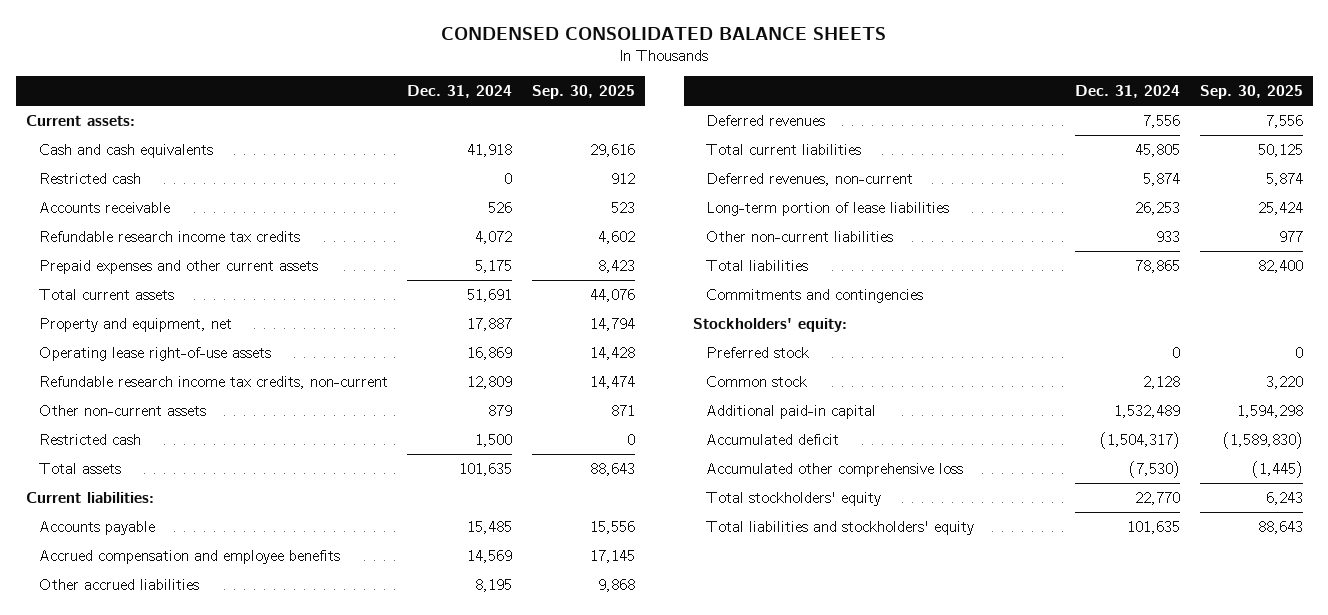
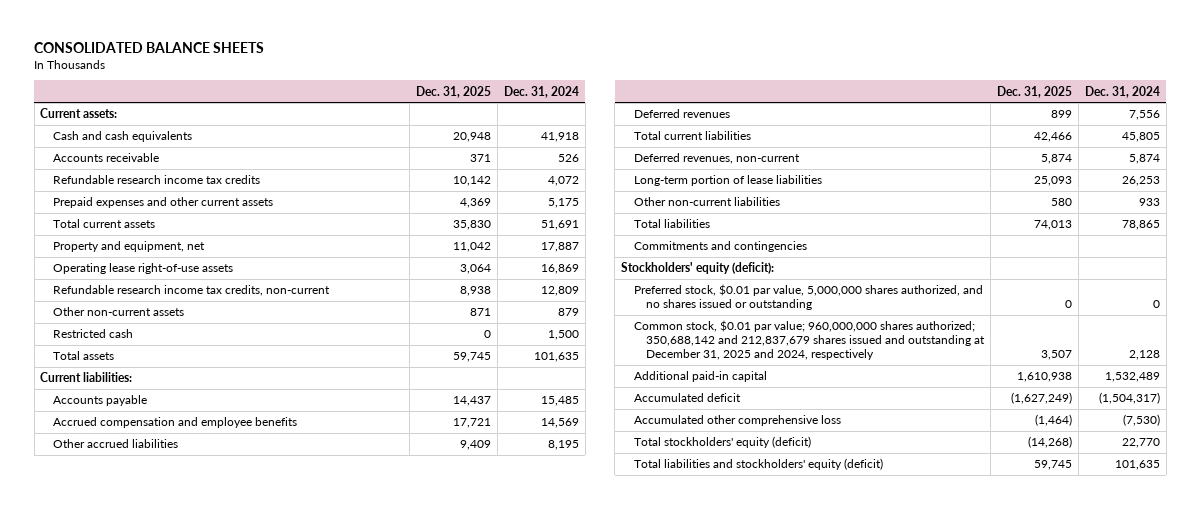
[441,26,887,40] CONDENSED CONSOLIDATED BALANCE SHEETS -> [34,41,265,53] CONSOLIDATED BALANCE SHEETS
[531,85,635,100] Sep. 30, 2025 -> none
none -> [415,85,491,98] Dec. 31, 2025
[38,172,141,184] Restricted cash -> none
[693,317,848,332] Stockholders' equity: -> [621,262,775,275] Stockholders' equity (deficit):
[706,346,810,358] Preferred stock -> [633,284,983,311] Preferred stock, $0.01 par value, 5,000,000 shares authorized, and no shares issued or outstanding
[706,375,808,387] Common stock -> [633,320,985,361] Common stock, $0.01 par value; 960,000,000 shares authorized; 350,688,142 and 212,837,679 shares issued and outstanding at December 31, 2025 and 2024, respectively
[706,491,882,506] Total stockholders' equity -> [633,436,811,449] Total stockholders' equity (deficit)
[706,520,975,535] Total liabilities and stockholders' equity -> [633,458,883,471] Total liabilities and stockholders' equity (deficit)

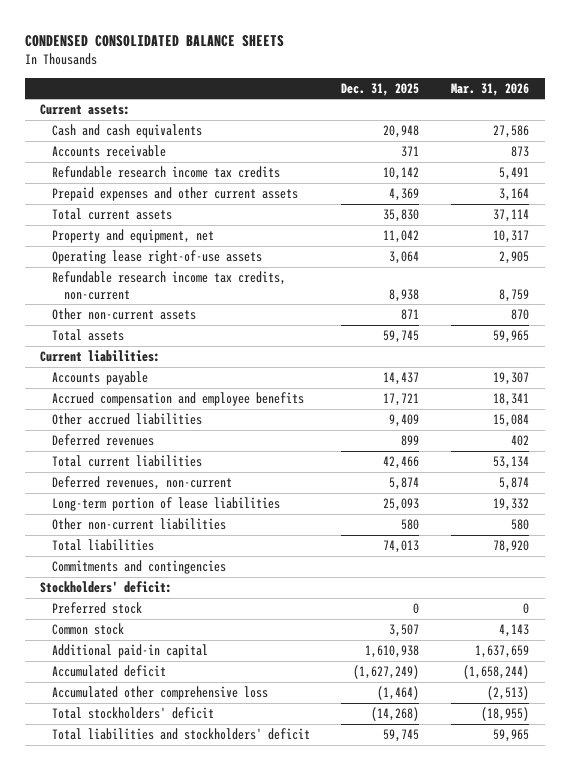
[34,41,265,53] CONSOLIDATED BALANCE SHEETS -> [24,34,284,47] CONDENSED CONSOLIDATED BALANCE SHEETS
[503,85,579,98] Dec. 31, 2024 -> none
none -> [450,82,529,96] Mar. 31, 2026
[52,329,133,339] Restricted cash -> none
[621,262,775,275] Stockholders' equity (deficit): -> [40,581,173,594] Stockholders' deficit:
[633,284,983,311] Preferred stock, $0.01 par value, 5,000,000 shares authorized, and no shares issued or outstanding -> [52,602,143,615] Preferred stock
[633,320,985,361] Common stock, $0.01 par value; 960,000,000 shares authorized; 350,688,142 and 212,837,679 shares issued and outstanding at December 31, 2025 and 2024, respectively -> [52,623,125,636] Common stock
[633,436,811,449] Total stockholders' equity (deficit) -> [52,707,215,720] Total stockholders' deficit
[633,458,883,471] Total liabilities and stockholders' equity (deficit) -> [52,728,311,741] Total liabilities and stockholders' deficit

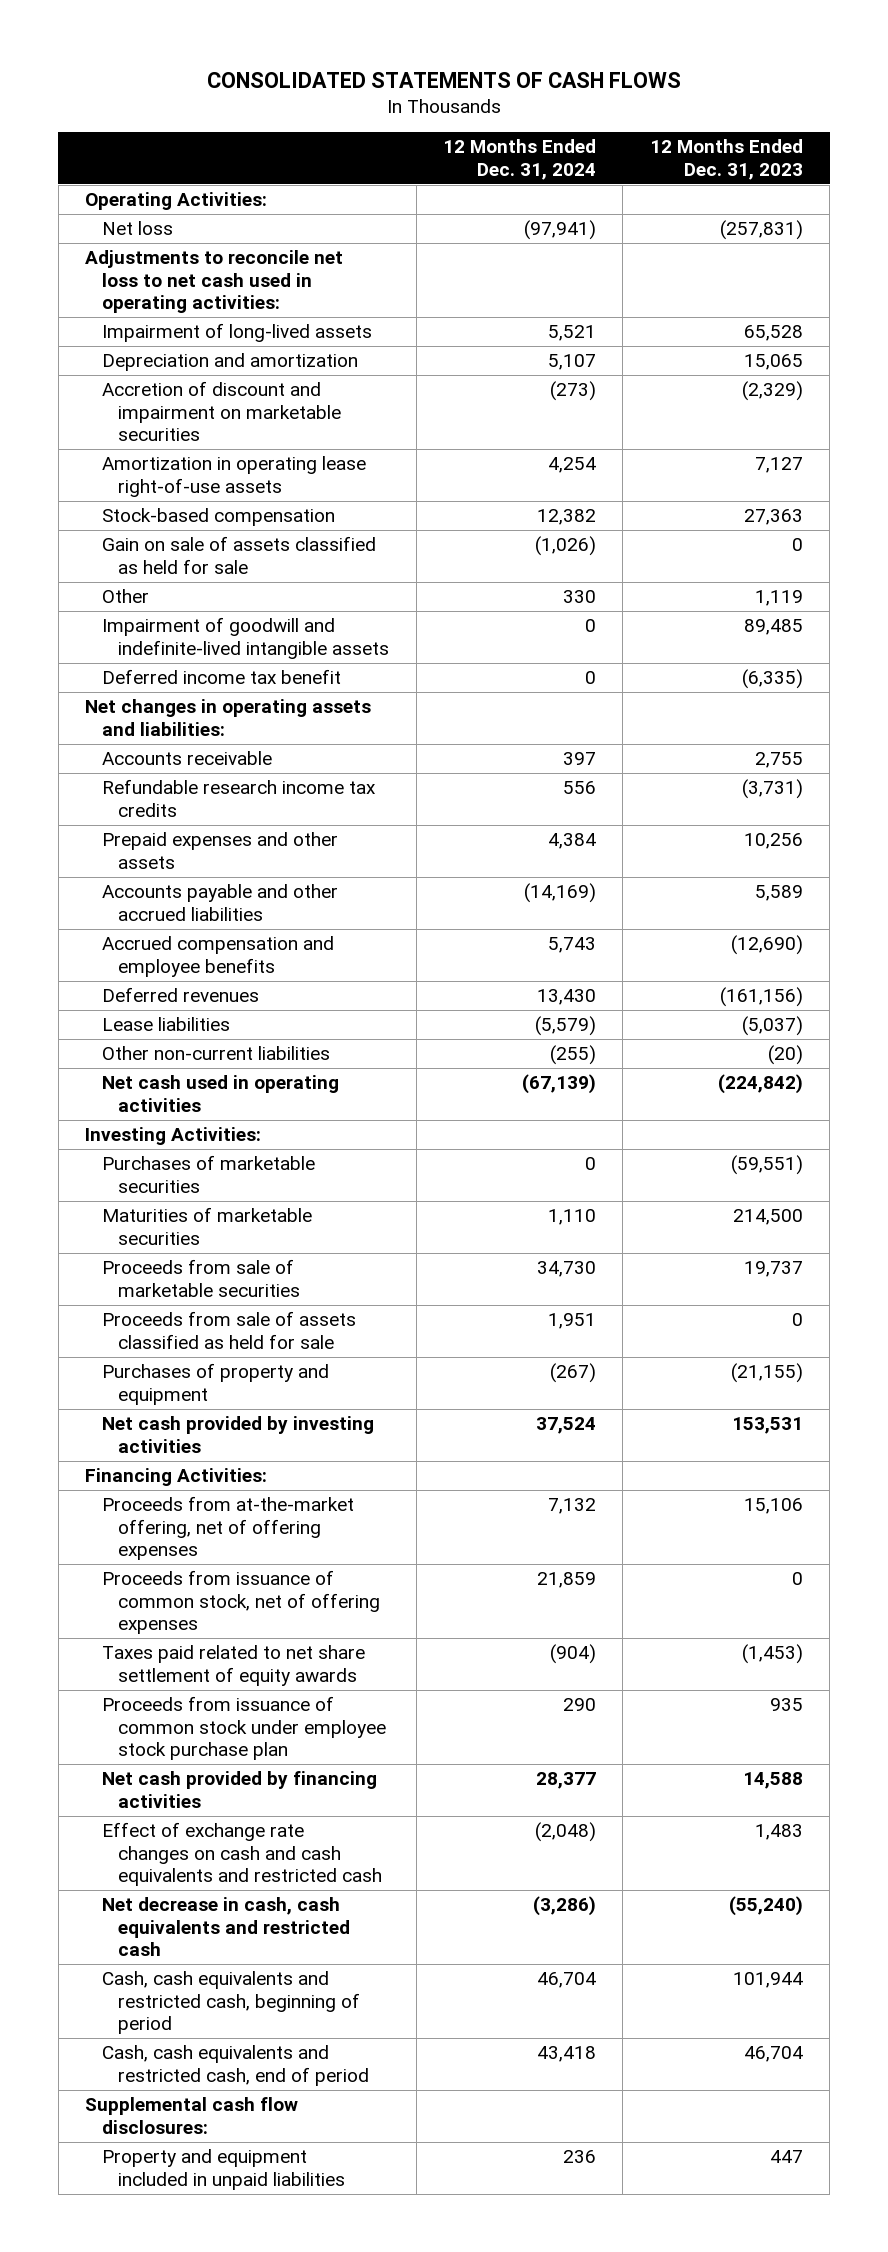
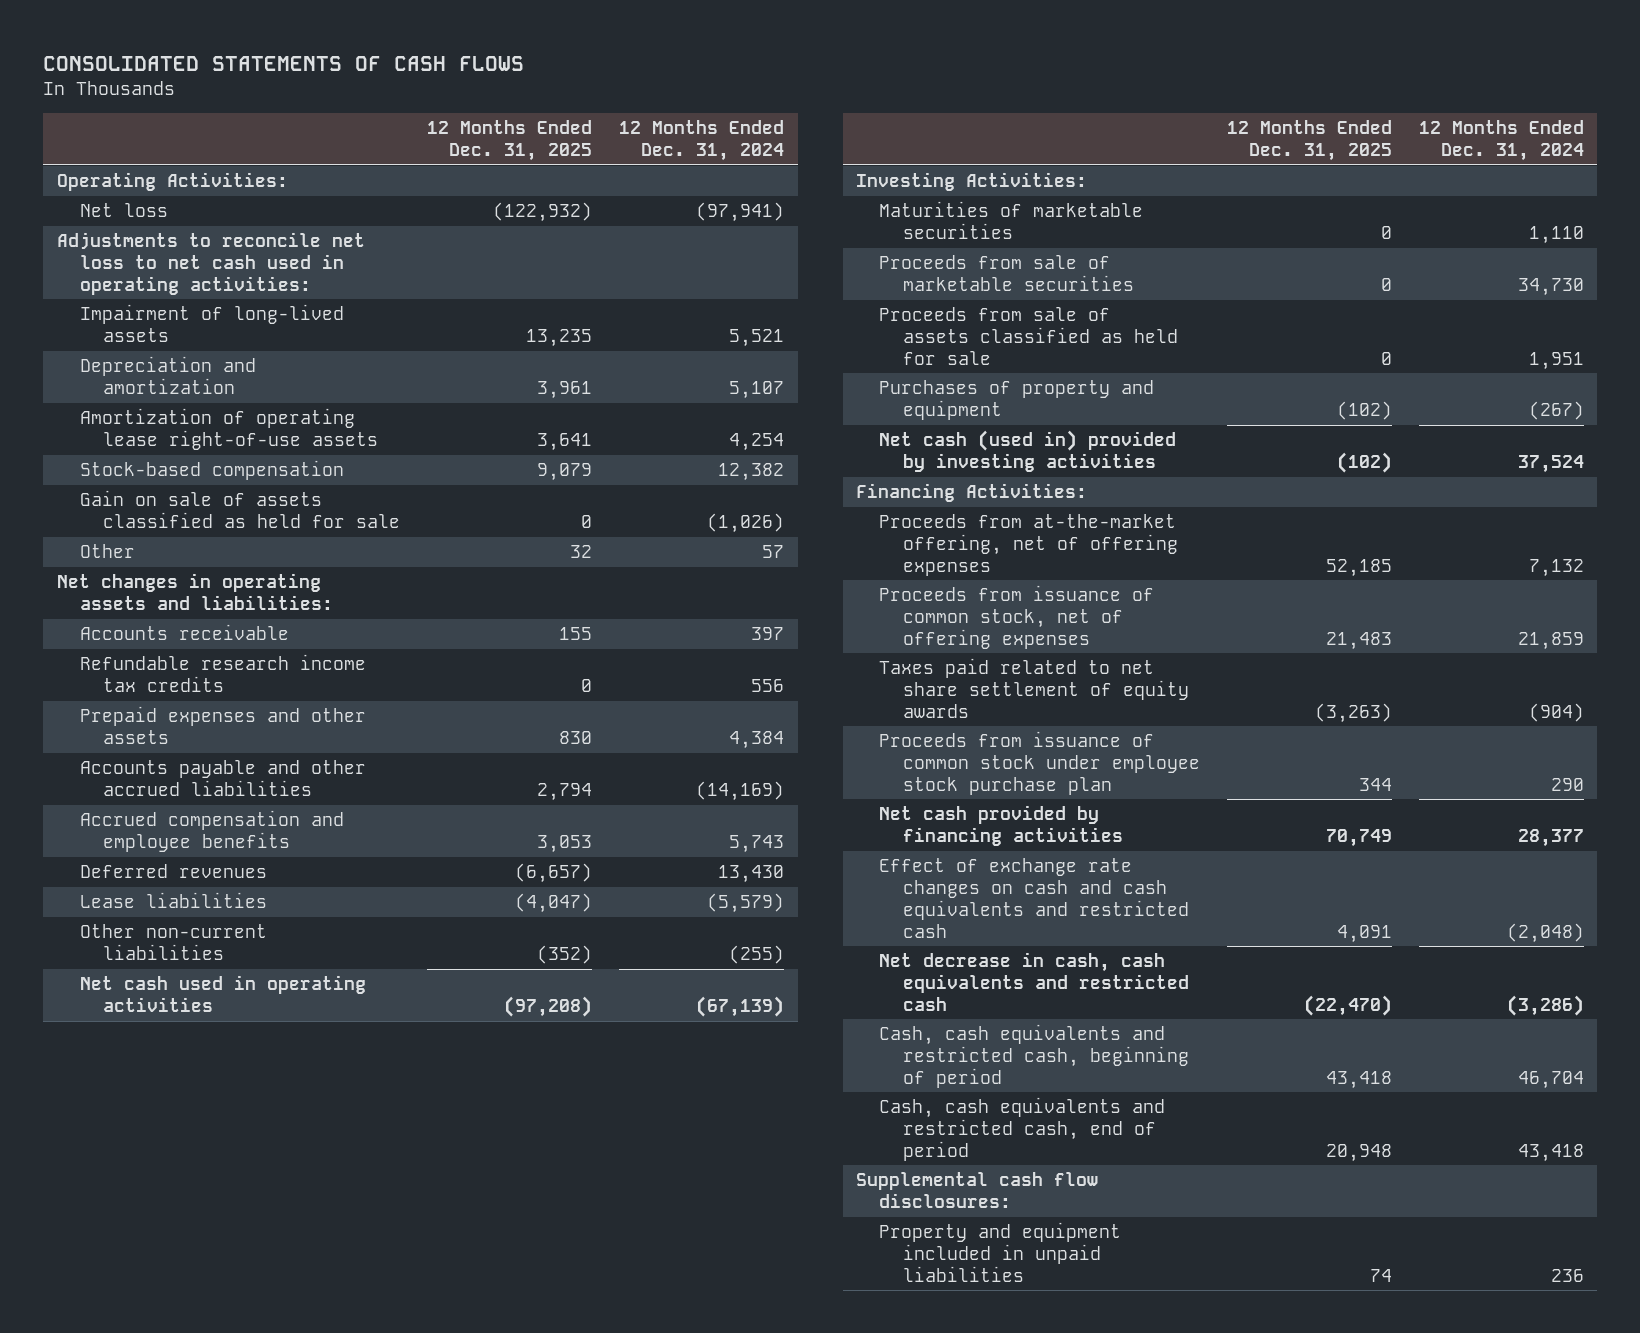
[649,139,803,180] 12 Months Ended Dec. 31, 2023 -> none
none -> [427,120,593,162] 12 Months Ended Dec. 31, 2025
[101,381,342,442] Accretion of discount and impairment on marketable securities -> none
[101,456,366,497] Amortization in operating lease right-of-use assets -> [79,408,379,451] Amortization of operating lease right-of-use assets
[101,617,390,659] Impairment of goodwill and indefinite-lived intangible assets -> none
[101,669,341,685] Deferred income tax benefit -> none
[563,590,597,604] 330 -> [762,545,785,559] 57
[101,1155,315,1193] Purchases of marketable securities -> none
[101,1416,374,1453] Net cash provided by investing activities -> [879,430,1177,473] Net cash (used in) provided by investing activities

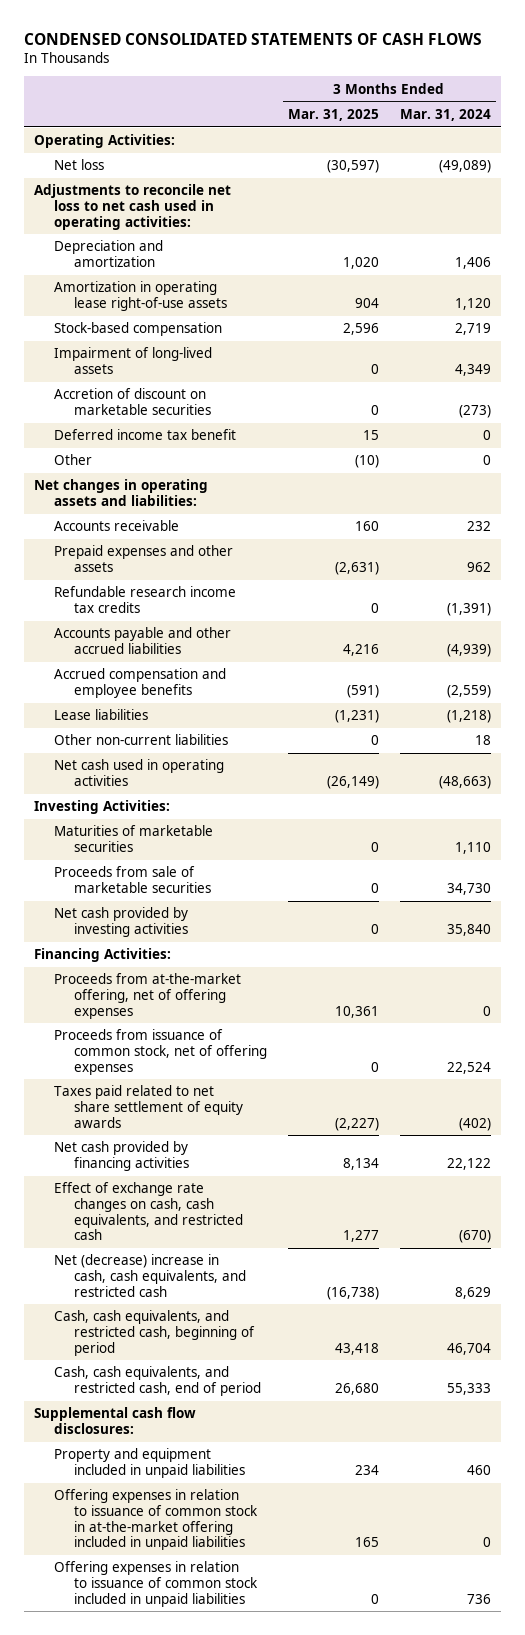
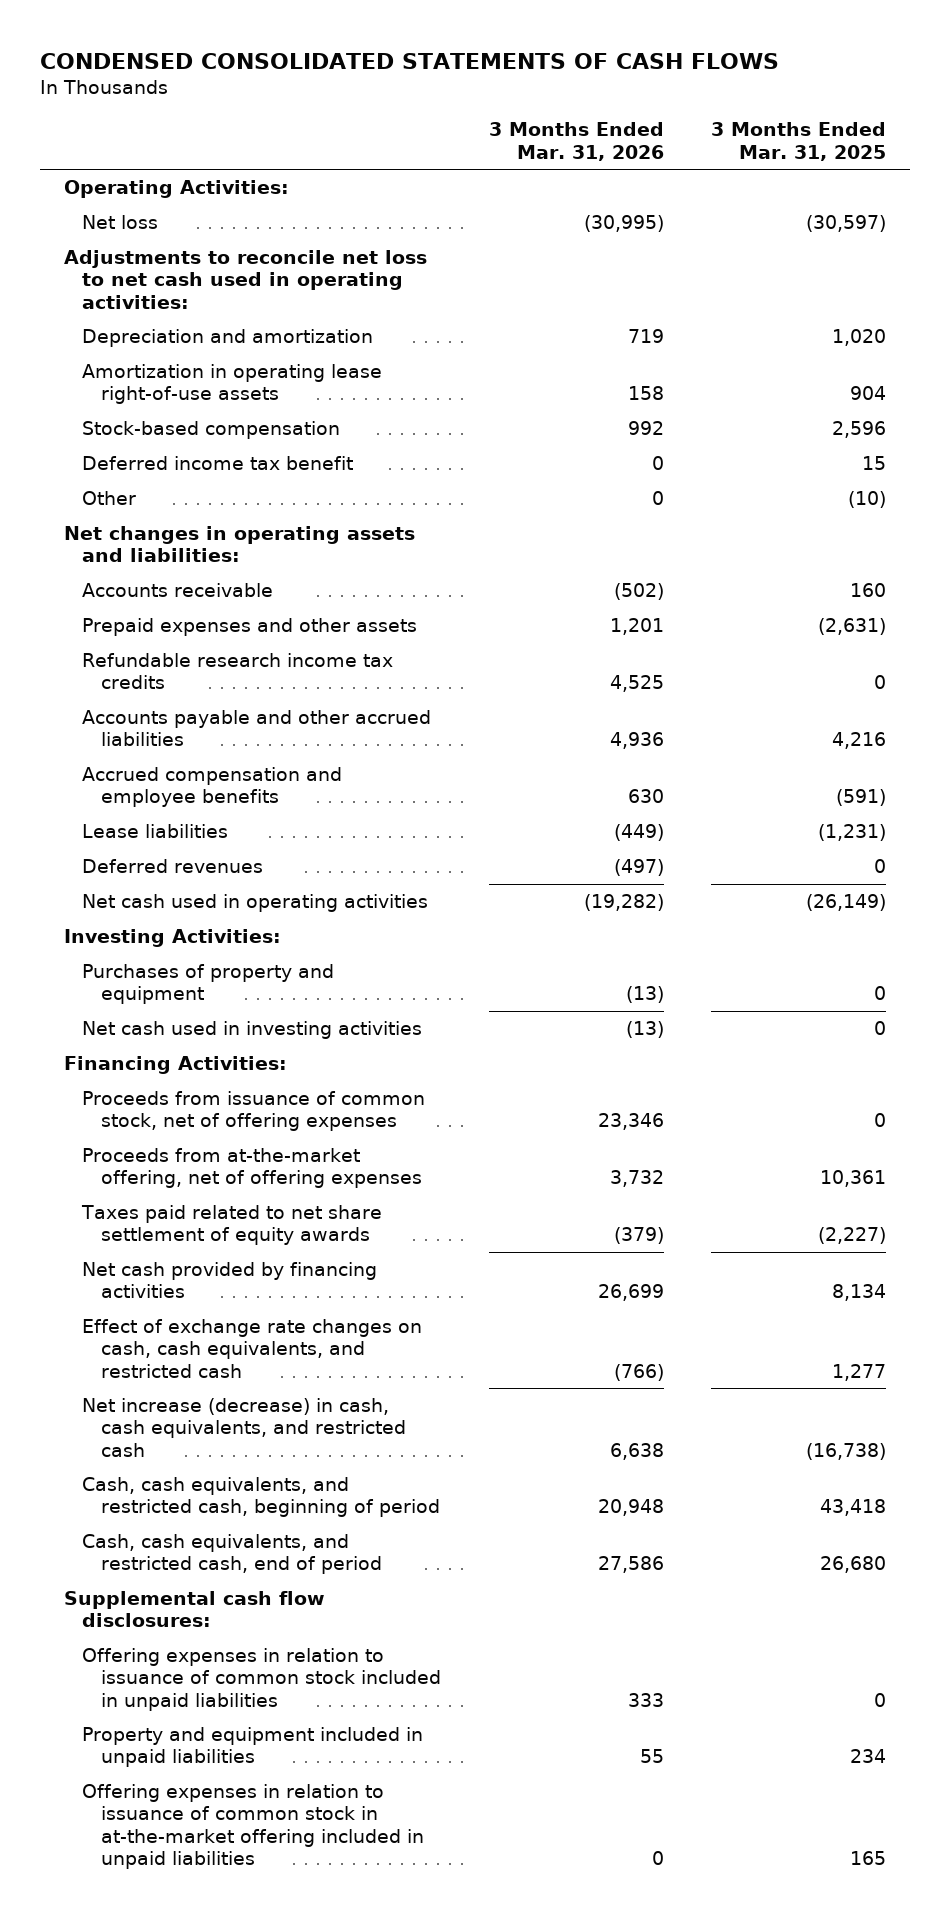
[399,109,491,122] Mar. 31, 2024 -> none
none -> [488,122,664,161] 3 Months Ended Mar. 31, 2026
[54,347,213,375] Impairment of long-lived assets -> none
[54,388,212,416] Accretion of discount on marketable securities -> none
[54,734,229,746] Other non-current liabilities -> none
none -> [82,859,264,874] Deferred revenues
[54,825,214,853] Maturities of marketable securities -> none
[54,866,212,894] Proceeds from sale of marketable securities -> none
none -> [82,964,335,1005] Purchases of property and equipment
[54,907,189,938] Net cash provided by investing activities -> [82,1021,423,1040] Net cash used in investing activities
[54,973,242,1019] Proceeds from at-the-market offering, net of offering expenses -> [82,1148,422,1189] Proceeds from at-the-market offering, net of offering expenses
[54,1254,247,1297] Net (decrease) increase in cash, cash equivalents, and restricted cash -> [82,1398,406,1457] Net increase (decrease) in cash, cash equivalents, and restricted cash
[54,1561,259,1607] Offering expenses in relation to issuance of common stock included in unpaid liabilities -> [82,1648,441,1711] Offering expenses in relation to issuance of common stock included in unpaid liabilities

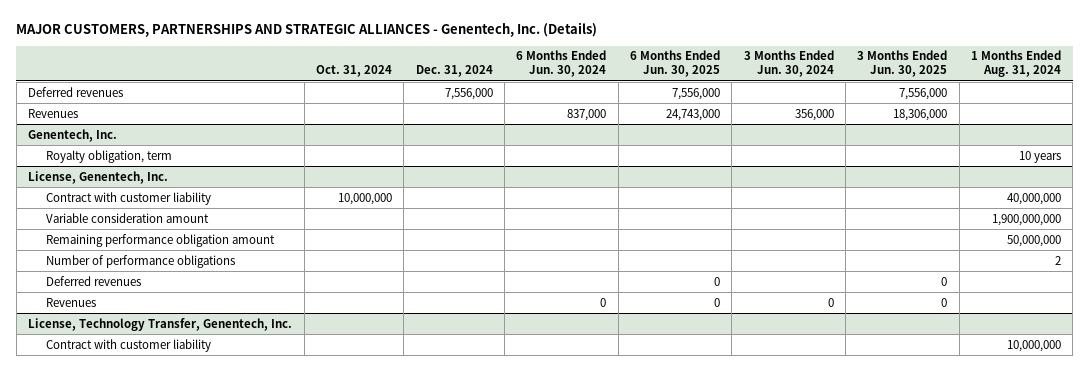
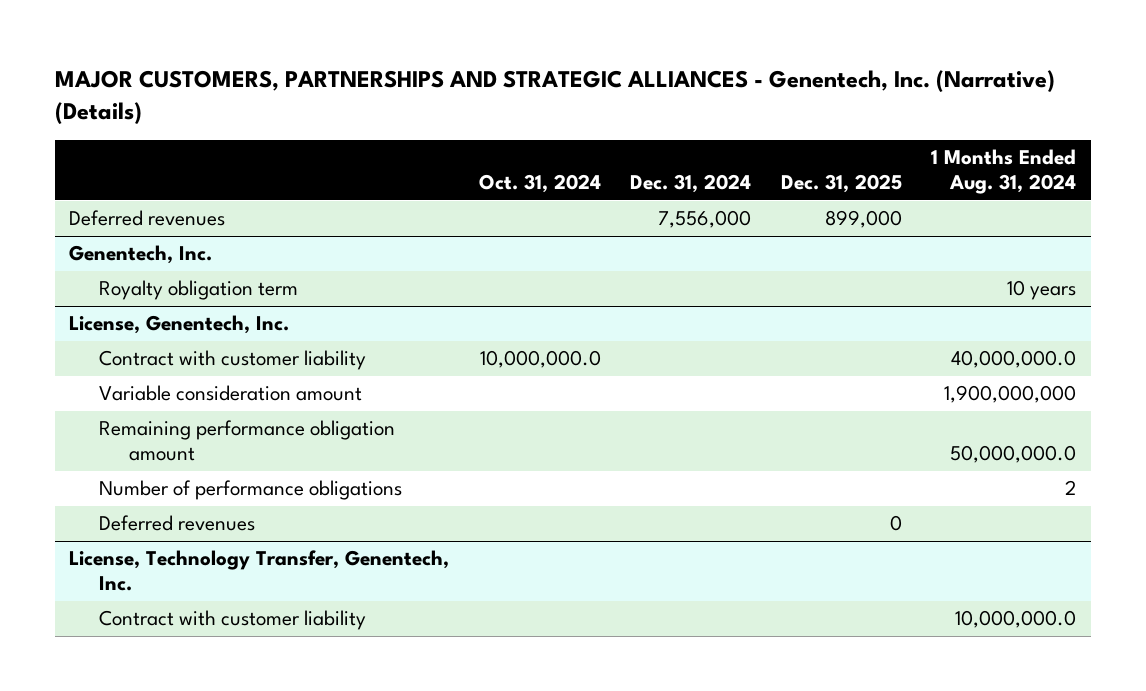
[16,22,598,38] MAJOR CUSTOMERS, PARTNERSHIPS AND STRATEGIC ALLIANCES - Genentech, Inc. (Details) -> [54,69,1055,125] MAJOR CUSTOMERS, PARTNERSHIPS AND STRATEGIC ALLIANCES - Genentech, Inc. (Narrative) (Details)
[516,50,607,78] 6 Months Ended Jun. 30, 2024 -> none
[629,50,720,78] 6 Months Ended Jun. 30, 2025 -> none
[743,50,834,78] 3 Months Ended Jun. 30, 2024 -> none
[857,50,948,78] 3 Months Ended Jun. 30, 2025 -> none
none -> [780,174,902,194] Dec. 31, 2025
[28,108,79,118] Revenues -> none
[46,149,173,163] Royalty obligation, term -> [99,280,299,301] Royalty obligation term
[337,192,392,205] 10,000,000 -> [479,350,601,369] 10,000,000.0
[1006,192,1061,205] 40,000,000 -> [951,350,1077,369] 40,000,000.0
[1006,234,1061,247] 50,000,000 -> [950,445,1077,464] 50,000,000.0
[46,297,97,307] Revenues -> none
[1006,339,1061,352] 10,000,000 -> [955,610,1077,629] 10,000,000.0

